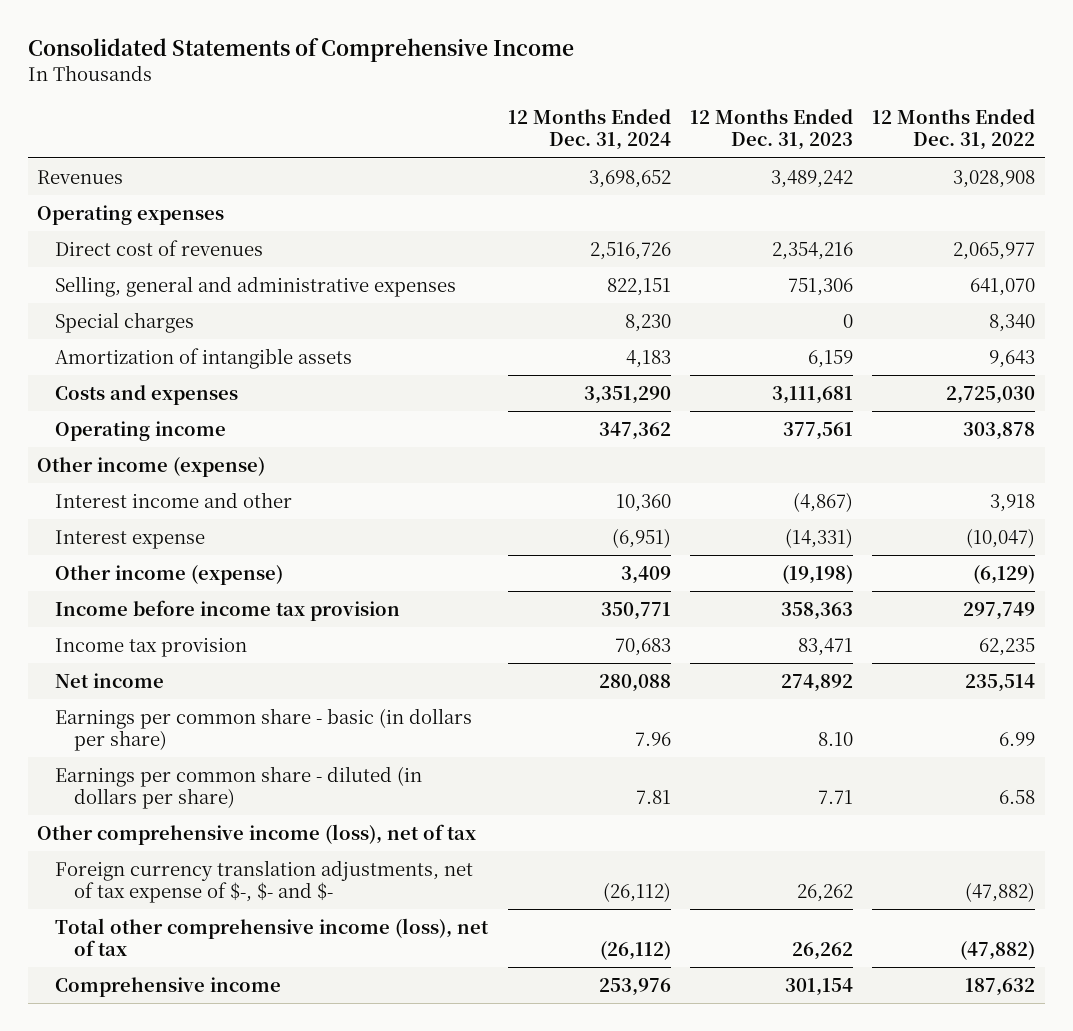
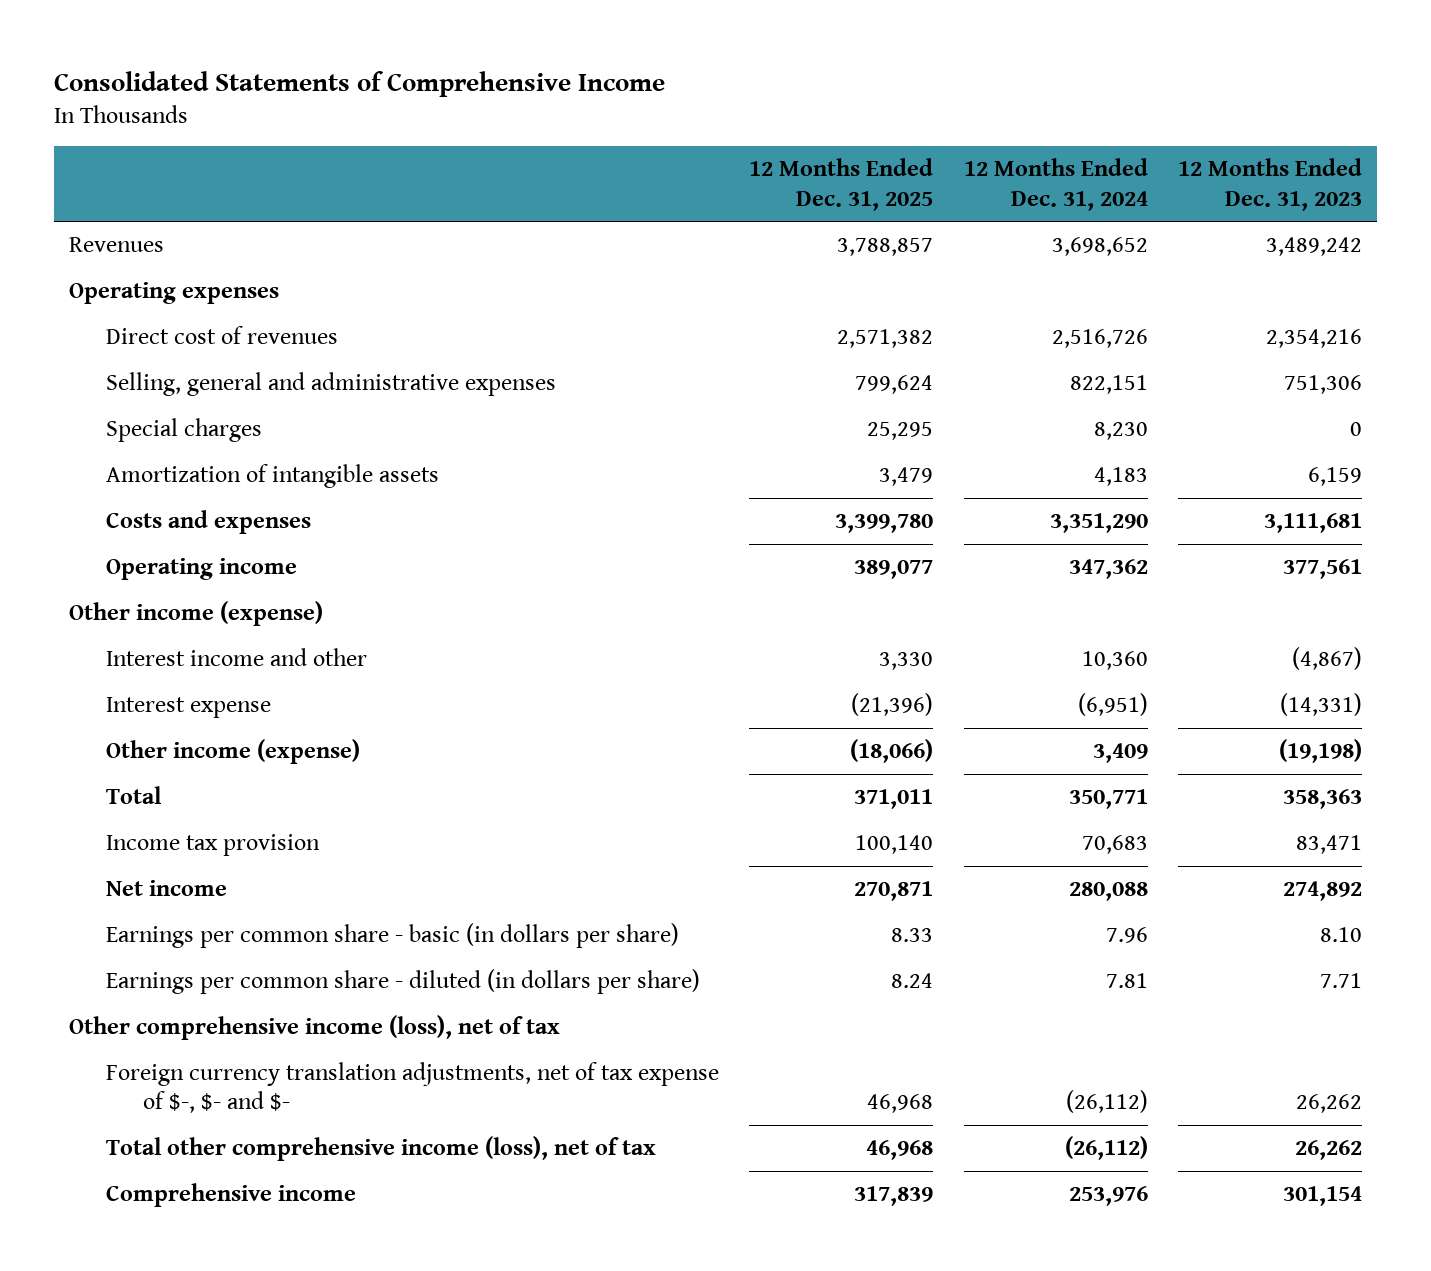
[872,109,1036,151] 12 Months Ended Dec. 31, 2022 -> none
none -> [749,158,934,211] 12 Months Ended Dec. 31, 2025
[55,599,401,621] Income before income tax provision -> [105,786,162,805] Total

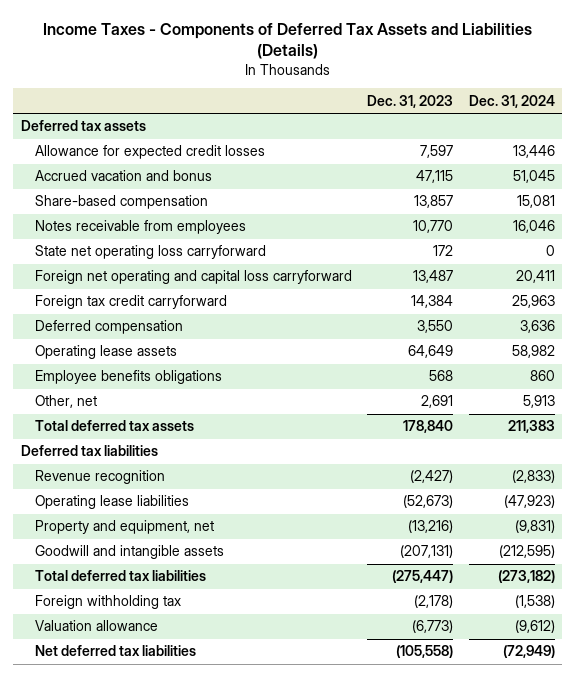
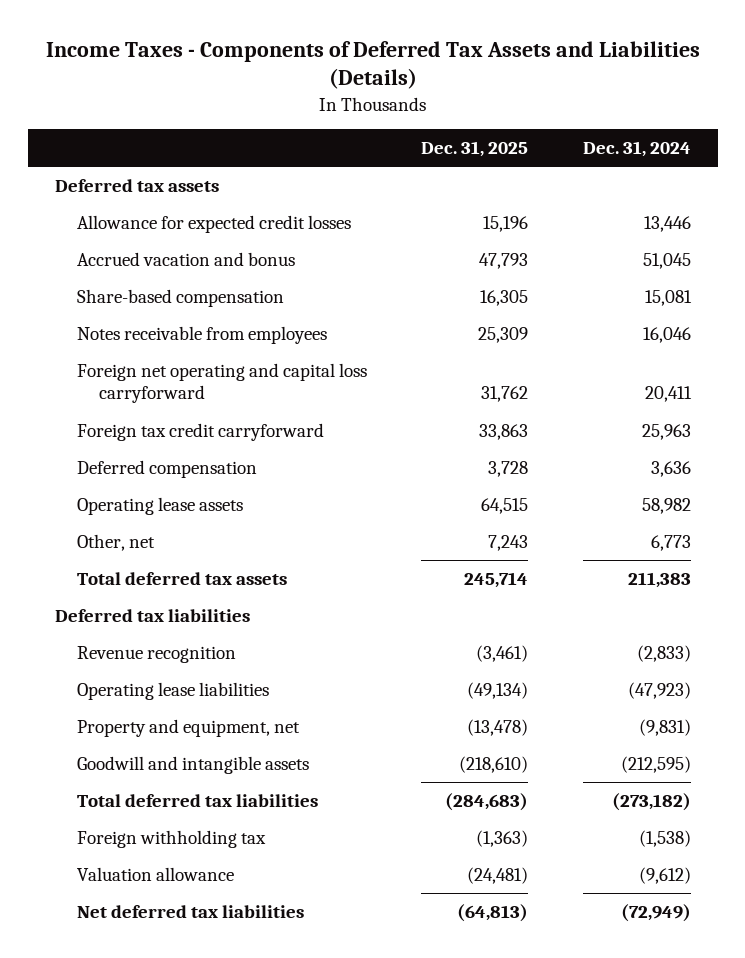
[367,94,454,108] Dec. 31, 2023 -> none
none -> [421,141,529,158] Dec. 31, 2025
[35,245,267,260] State net operating loss carryforward -> none
[35,370,223,385] Employee benefits obligations -> none
[522,395,555,409] 5,913 -> [650,534,691,551] 6,773

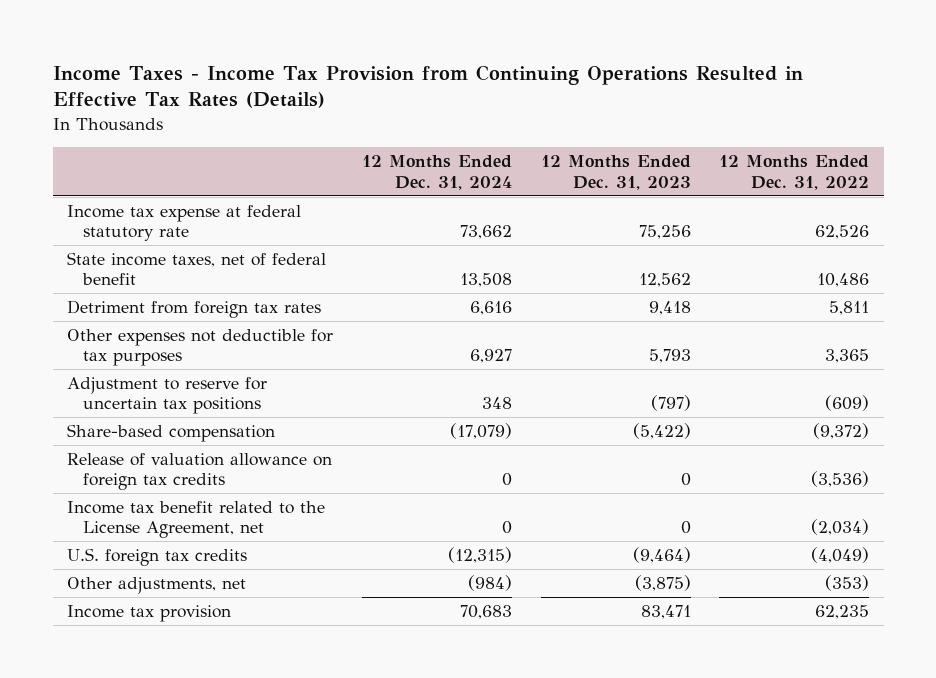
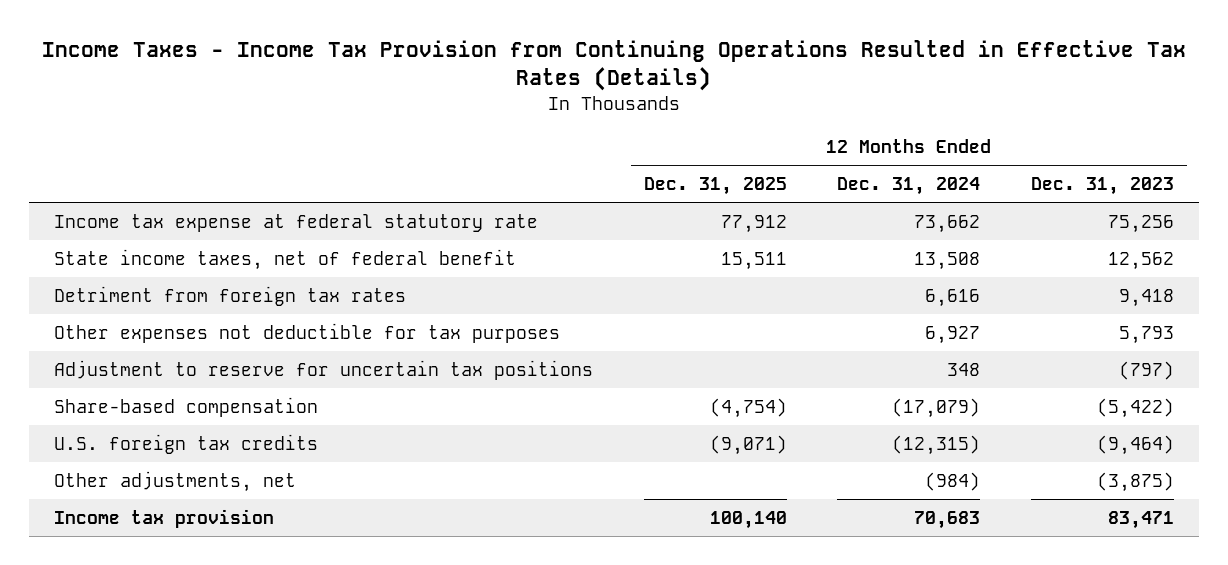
[719,155,870,190] 12 Months Ended Dec. 31, 2022 -> none
none -> [643,176,787,195] Dec. 31, 2025
[66,453,332,491] Release of valuation allowance on foreign tax credits -> none
[66,501,325,539] Income tax benefit related to the License Agreement, net -> none

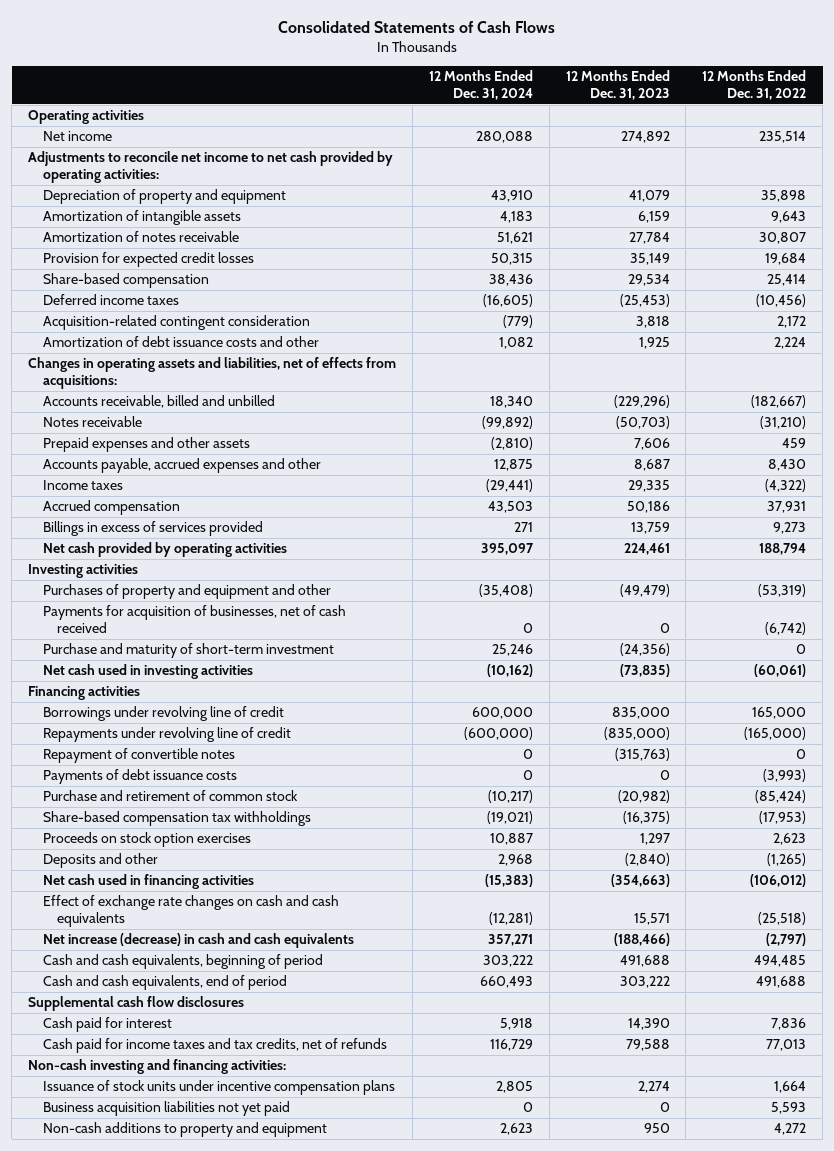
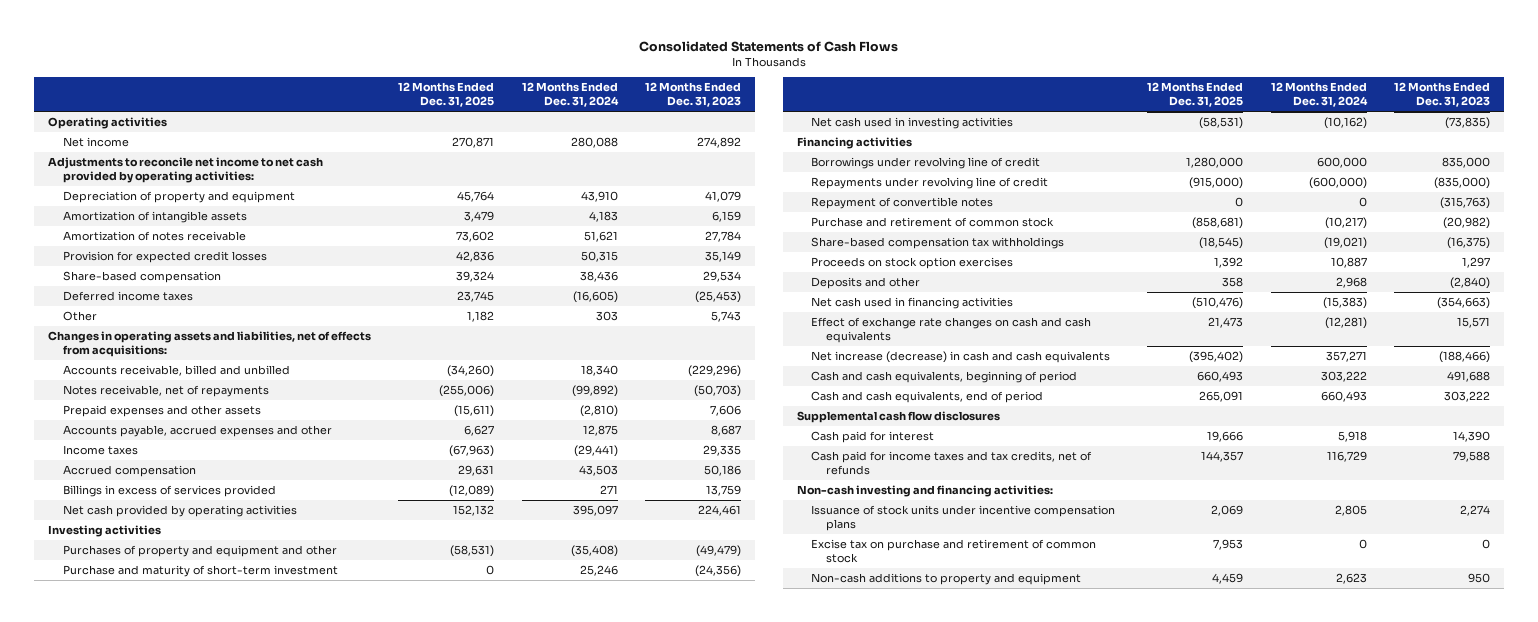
[702,70,807,101] 12 Months Ended Dec. 31, 2022 -> none
none -> [398,82,495,108] 12 Months Ended Dec. 31, 2025
[42,315,310,331] Acquisition-related contingent consideration -> none
[42,336,319,348] Amortization of debt issuance costs and other -> none
none -> [62,310,97,321] Other
[42,416,142,428] Notes receivable -> [62,384,269,397] Notes receivable, net of repayments
[42,605,346,634] Payments for acquisition of businesses, net of cash received -> none
[42,769,237,785] Payments of debt issuance costs -> none
[42,1101,290,1117] Business acquisition liabilities not yet paid -> none
none -> [811,538,1097,564] Excise tax on purchase and retirement of common stock

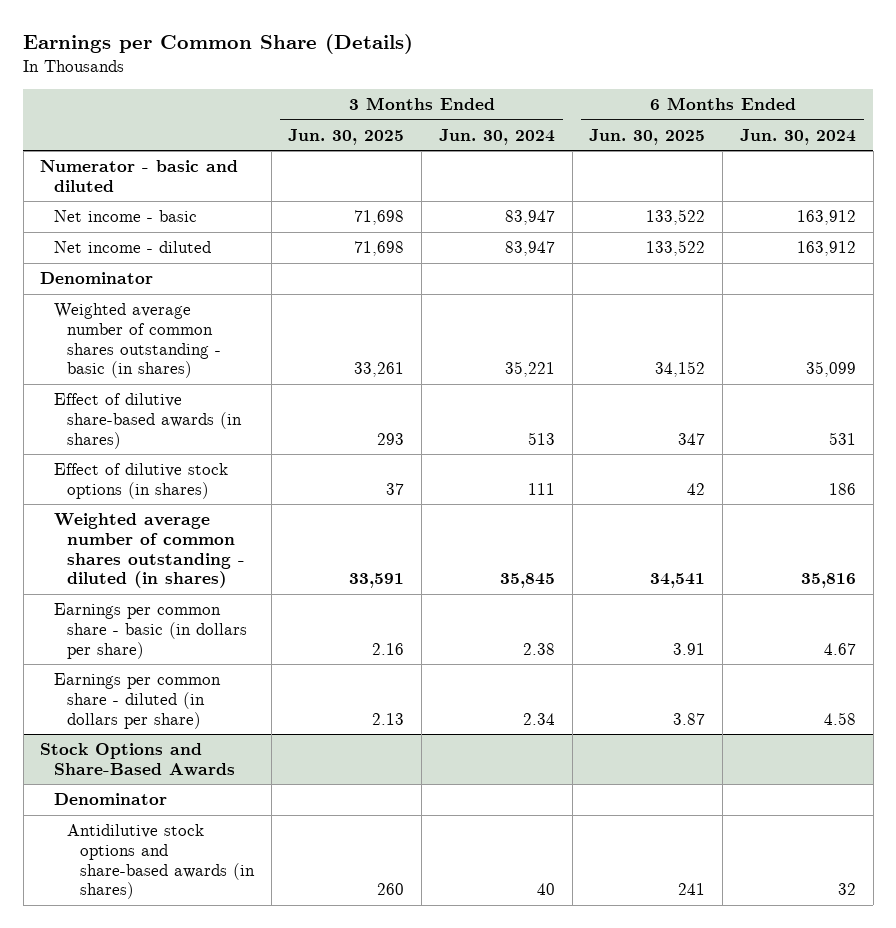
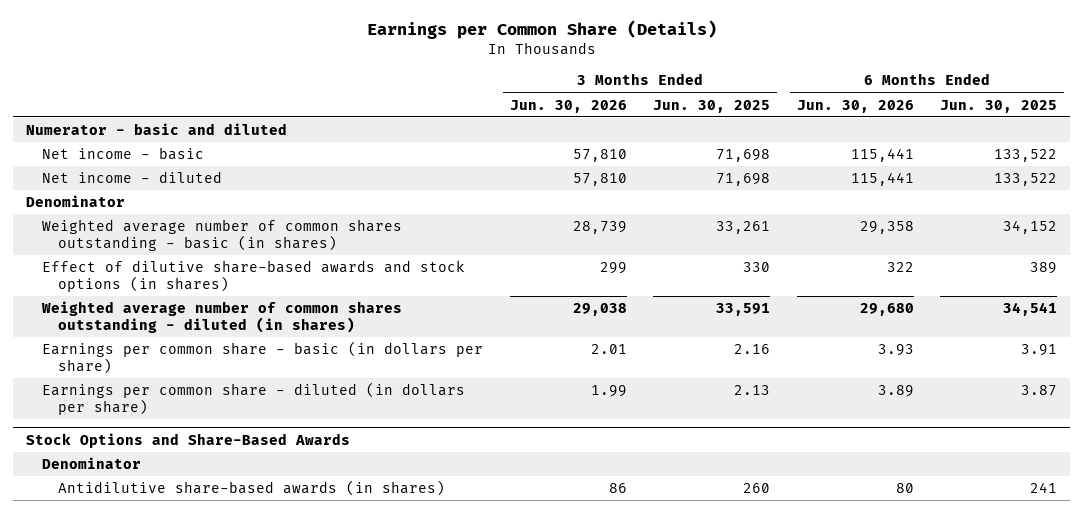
[438,128,555,145] Jun. 30, 2024 -> none
[739,128,856,145] Jun. 30, 2024 -> none
none -> [509,99,627,113] Jun. 30, 2026
none -> [796,99,914,113] Jun. 30, 2026
[53,463,228,499] Effect of dilutive stock options (in shares) -> none
[53,393,242,449] Effect of dilutive share-based awards (in shares) -> [41,260,465,293] Effect of dilutive share-based awards and stock options (in shares)
[377,432,405,445] 293 -> [743,262,771,273] 330
[678,432,706,445] 347 -> [1030,262,1058,275] 389
[66,824,255,900] Antidilutive stock options and share-based awards (in shares) -> [57,480,445,497] Antidilutive share-based awards (in shares)

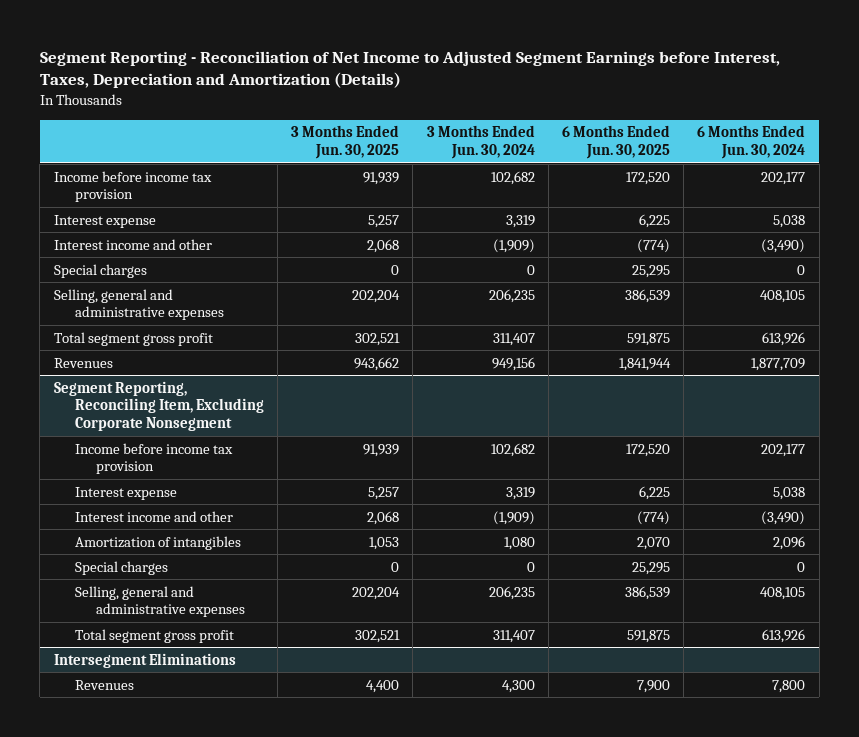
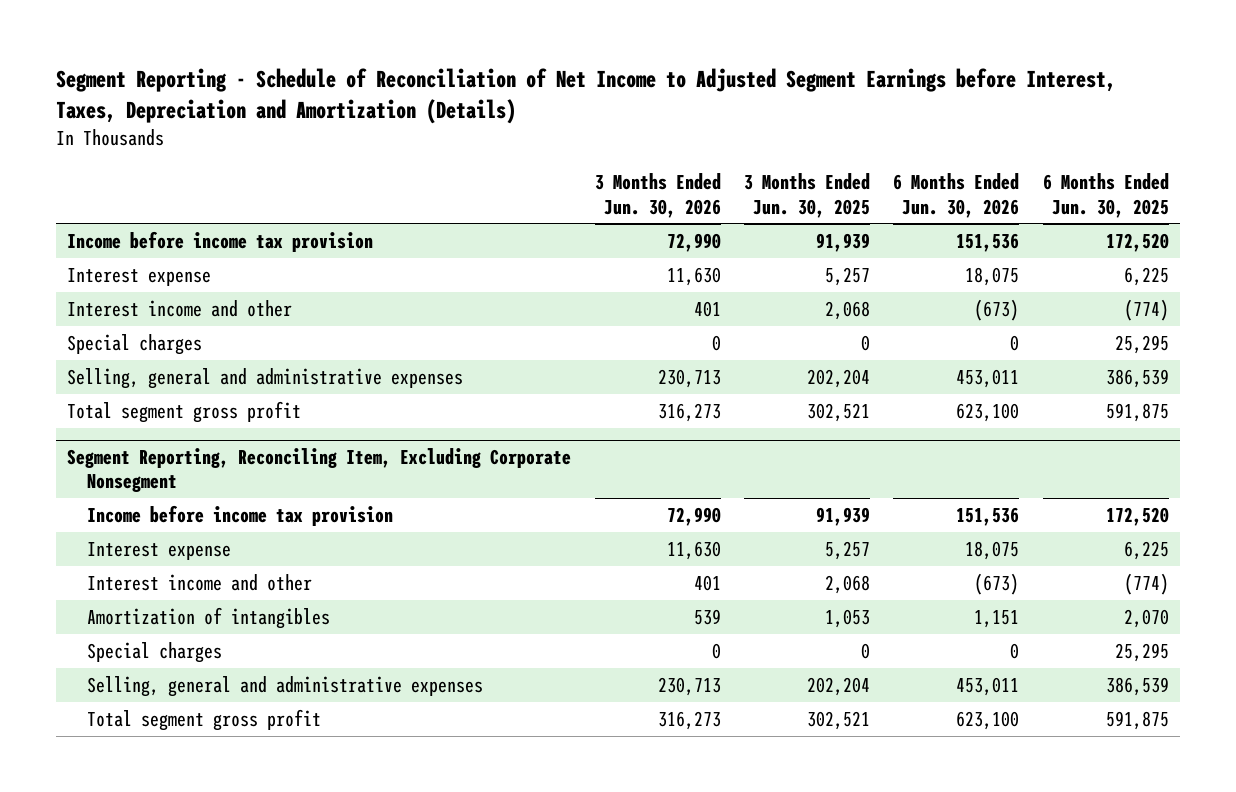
[39,50,780,89] Segment Reporting - Reconciliation of Net Income to Adjusted Segment Earnings before Interest, Taxes, Depreciation and Amortization (Details) -> [55,67,1116,125] Segment Reporting - Schedule of Reconciliation of Net Income to Adjusted Segment Earnings before Interest, Taxes, Depreciation and Amortization (Details)
[426,125,535,160] 3 Months Ended Jun. 30, 2024 -> none
[697,125,806,160] 6 Months Ended Jun. 30, 2024 -> none
none -> [594,173,721,218] 3 Months Ended Jun. 30, 2026
none -> [893,173,1020,218] 6 Months Ended Jun. 30, 2026
[53,357,113,368] Revenues -> none
[53,652,236,668] Intersegment Eliminations -> none
[74,679,134,690] Revenues -> none

